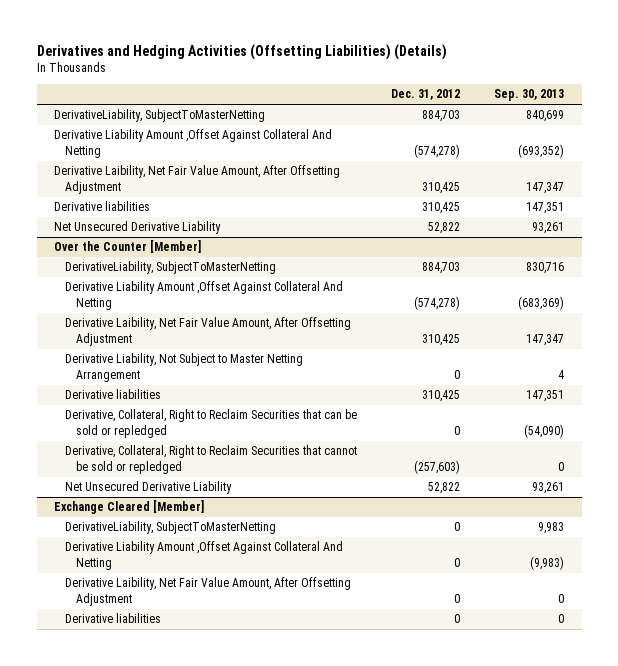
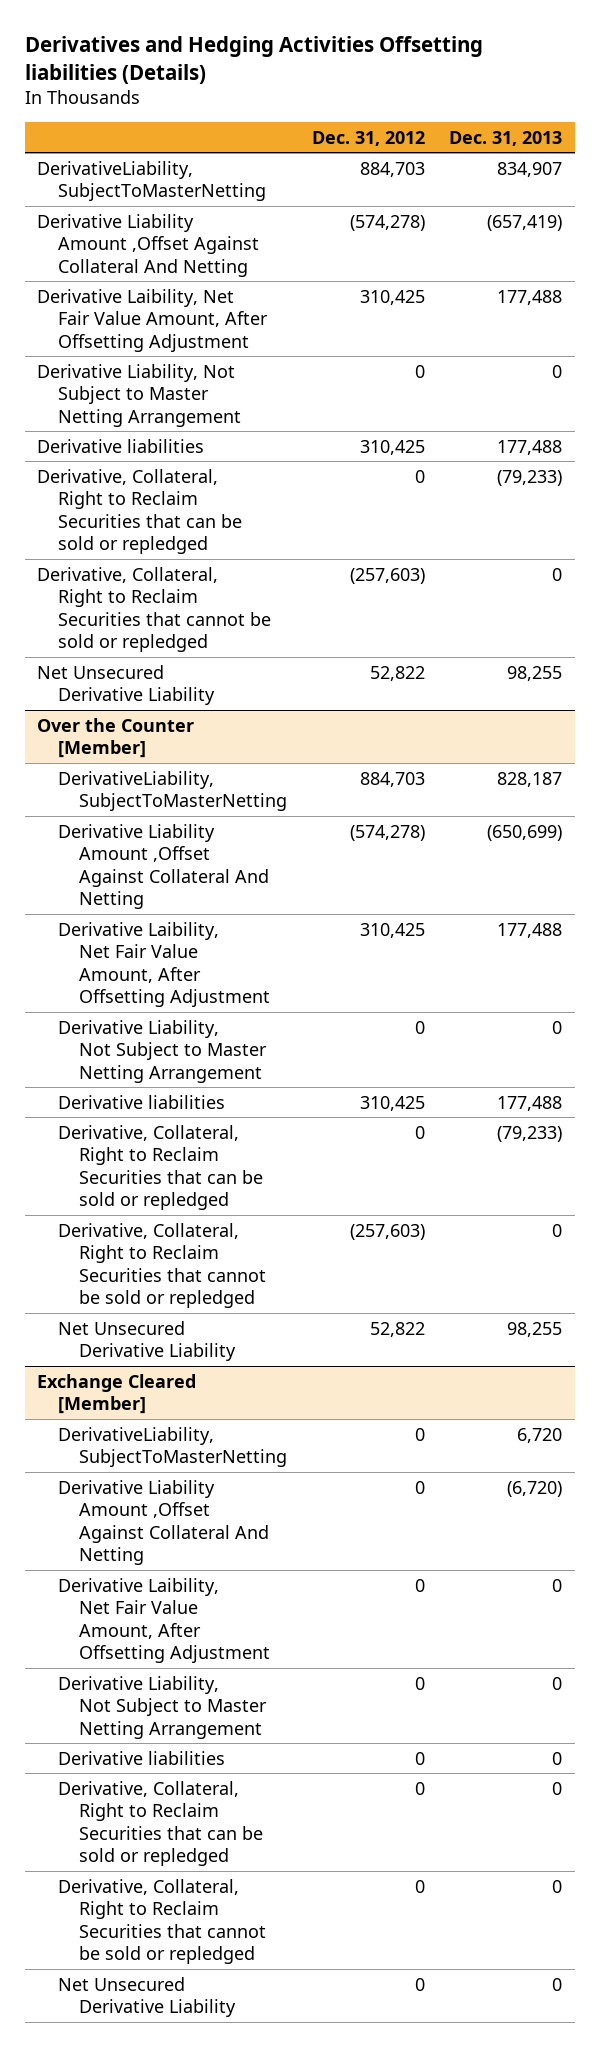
[36,43,447,60] Derivatives and Hedging Activities (Offsetting Liabilities) (Details) -> [24,36,483,84] Derivatives and Hedging Activities Offsetting liabilities (Details)
[494,89,565,102] Sep. 30, 2013 -> none
none -> [449,130,563,146] Dec. 31, 2013
none -> [36,363,241,427] Derivative Liability, Not Subject to Master Netting Arrangement
none -> [36,468,242,555] Derivative, Collateral, Right to Reclaim Securities that can be sold or repledged
none -> [36,566,271,653] Derivative, Collateral, Right to Reclaim Securities that cannot be sold or repledged
none -> [57,1675,267,1739] Derivative Liability, Not Subject to Master Netting Arrangement
none -> [57,1780,263,1867] Derivative, Collateral, Right to Reclaim Securities that can be sold or repledged
none -> [57,1878,266,1965] Derivative, Collateral, Right to Reclaim Securities that cannot be sold or repledged
none -> [57,1976,236,2018] Net Unsecured Derivative Liability

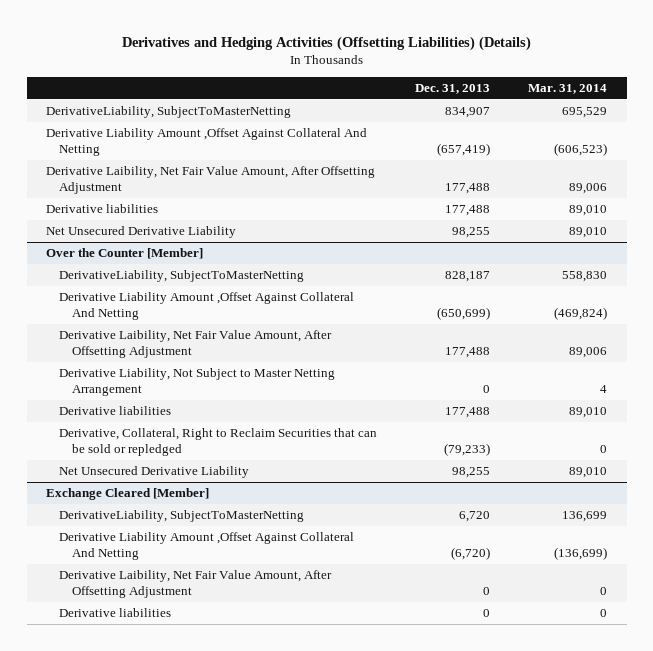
[24,36,483,84] Derivatives and Hedging Activities Offsetting liabilities (Details) -> [121,35,531,51] Derivatives and Hedging Activities (Offsetting Liabilities) (Details)
[311,130,425,146] Dec. 31, 2012 -> none
none -> [528,83,608,94] Mar. 31, 2014
[36,363,241,427] Derivative Liability, Not Subject to Master Netting Arrangement -> none
[36,468,242,555] Derivative, Collateral, Right to Reclaim Securities that can be sold or repledged -> none
[36,566,271,653] Derivative, Collateral, Right to Reclaim Securities that cannot be sold or repledged -> none
[57,1222,266,1309] Derivative, Collateral, Right to Reclaim Securities that cannot be sold or repledged -> none
[57,1675,267,1739] Derivative Liability, Not Subject to Master Netting Arrangement -> none
[57,1780,263,1867] Derivative, Collateral, Right to Reclaim Securities that can be sold or repledged -> none
[57,1878,266,1965] Derivative, Collateral, Right to Reclaim Securities that cannot be sold or repledged -> none
[57,1976,236,2018] Net Unsecured Derivative Liability -> none

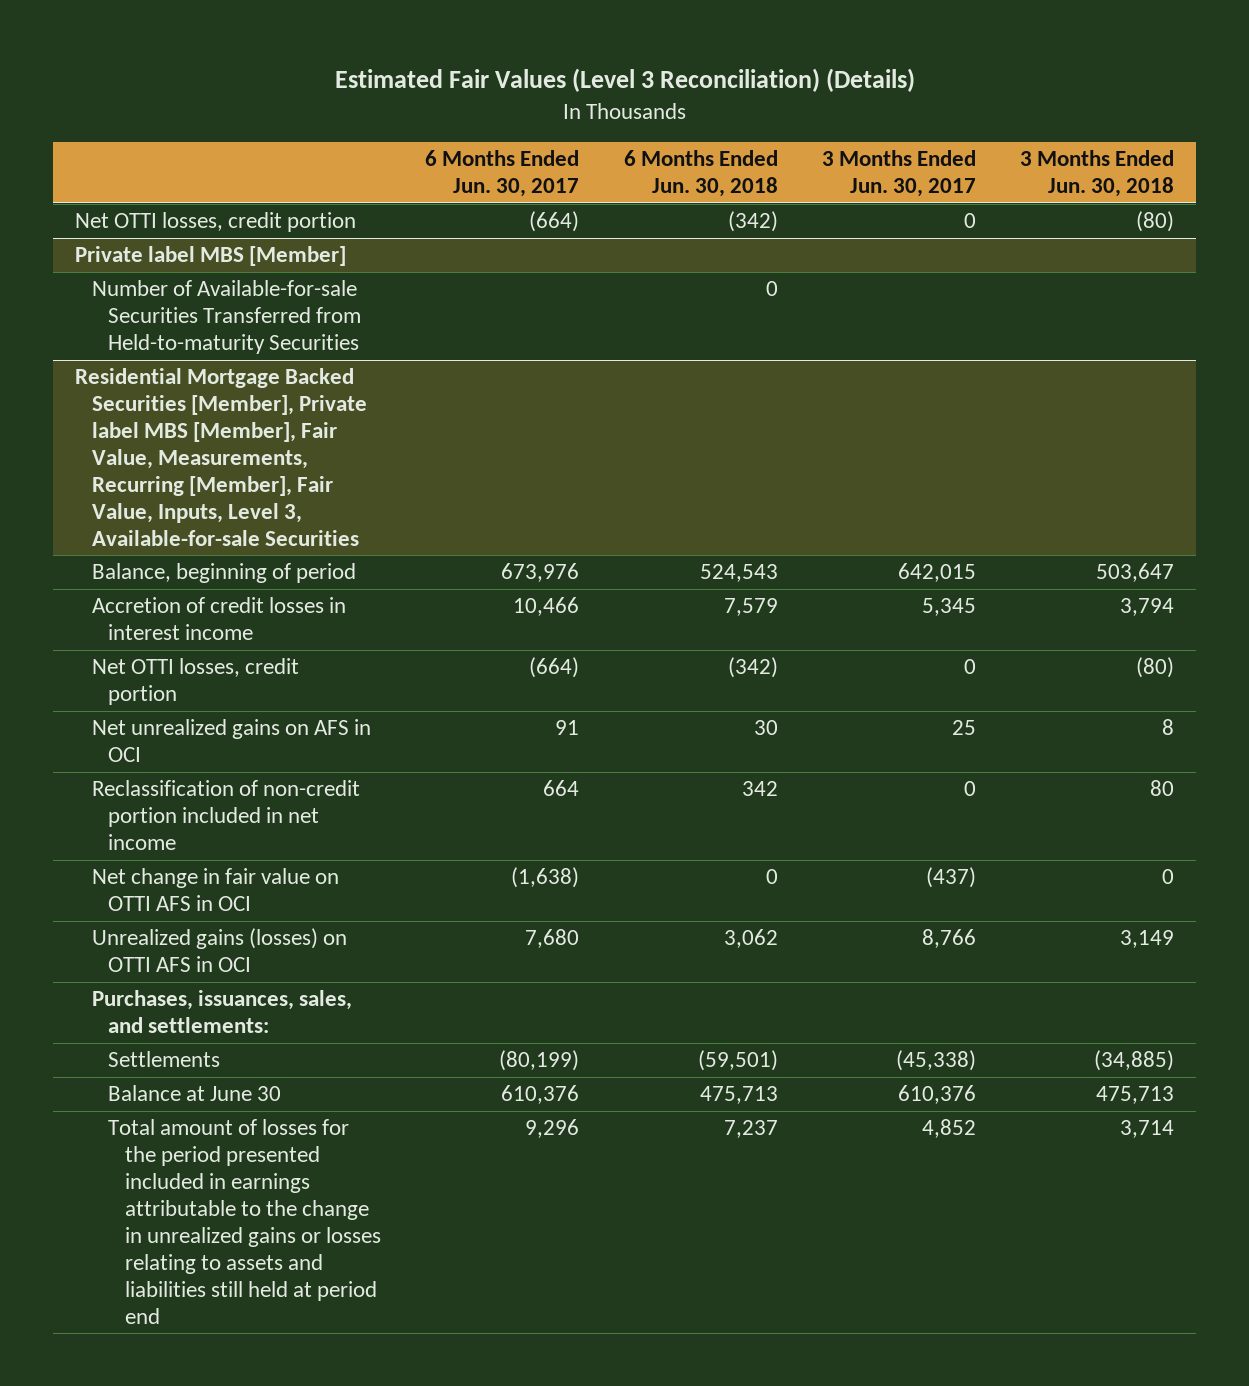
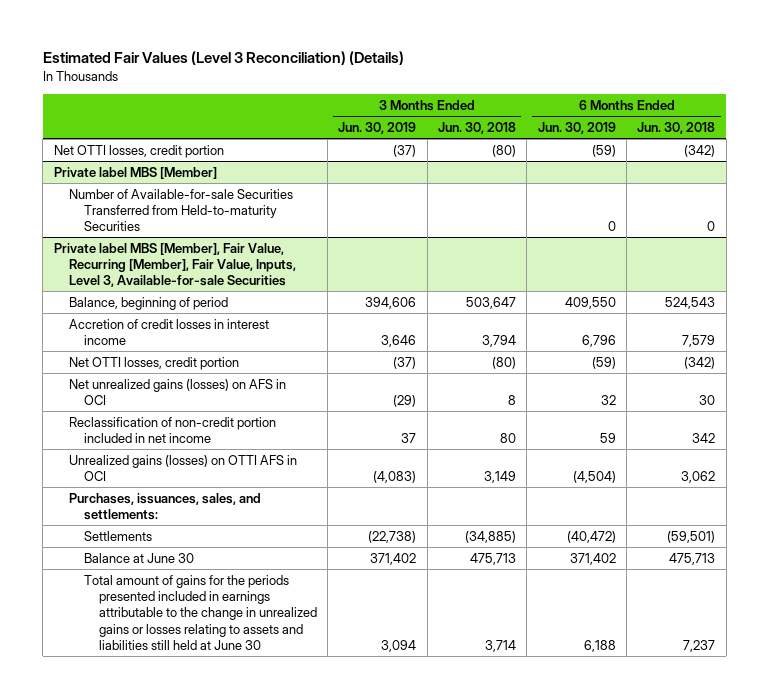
[425,150,580,198] 6 Months Ended Jun. 30, 2017 -> none
[821,150,976,198] 3 Months Ended Jun. 30, 2017 -> none
none -> [338,122,417,135] Jun. 30, 2019
none -> [537,122,616,135] Jun. 30, 2019
[75,368,367,547] Residential Mortgage Backed Securities [Member], Private label MBS [Member], Fair Value, Measurements, Recurring [Member], Fair Value, Inputs, Level 3, Available-for-sale Securities -> [53,242,296,288] Private label MBS [Member], Fair Value, Recurring [Member], Fair Value, Inputs, Level 3, Available-for-sale Securities
[91,719,371,763] Net unrealized gains on AFS in OCI -> [68,378,286,406] Net unrealized gains (losses) on AFS in OCI
[91,868,339,912] Net change in fair value on OTTI AFS in OCI -> none
[108,1119,382,1325] Total amount of losses for the period presented included in earnings attributable to the change in unrealized gains or losses relating to assets and liabilities still held at period end -> [83,574,317,650] Total amount of gains for the periods presented included in earnings attributable to the change in unrealized gains or losses relating to assets and liabilities still held at June 30

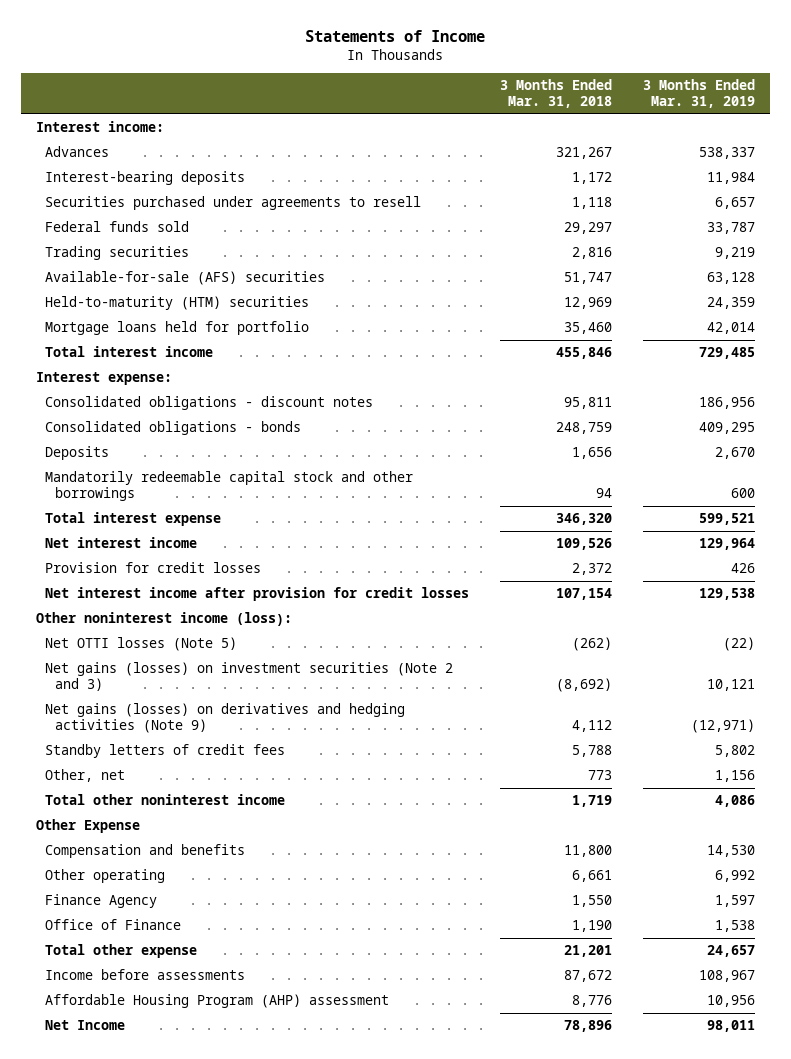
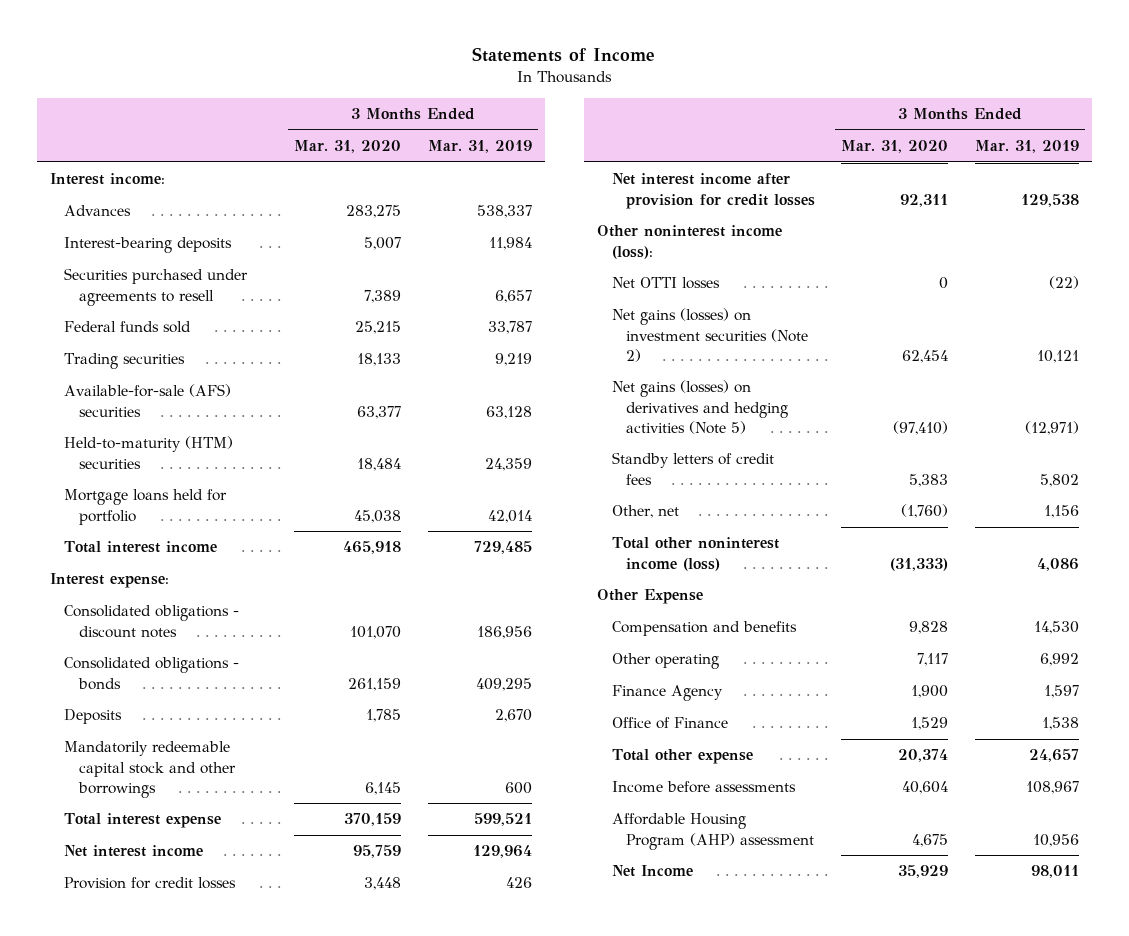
[500,79,613,109] 3 Months Ended Mar. 31, 2018 -> none
none -> [294,140,402,154] Mar. 31, 2020
[45,637,238,652] Net OTTI losses (Note 5) -> [611,277,720,290] Net OTTI losses
[45,662,454,691] Net gains (losses) on investment securities (Note 2 and 3) -> [611,308,809,362] Net gains (losses) on investment securities (Note 2)
[45,703,406,733] Net gains (losses) on derivatives and hedging activities (Note 9) -> [611,380,789,434] Net gains (losses) on derivatives and hedging activities (Note 5)
[45,794,286,806] Total other noninterest income -> [611,537,779,571] Total other noninterest income (loss)

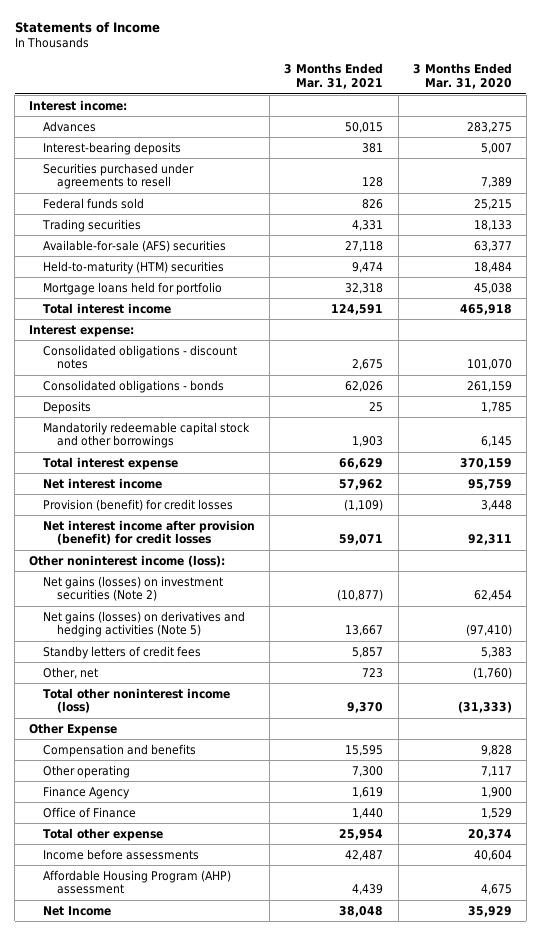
[427,140,532,154] Mar. 31, 2019 -> none
none -> [284,63,384,90] 3 Months Ended Mar. 31, 2021
[64,877,237,890] Provision for credit losses -> [43,498,234,511] Provision (benefit) for credit losses
[611,173,816,209] Net interest income after provision for credit losses -> [43,519,256,546] Net interest income after provision (benefit) for credit losses
[611,277,720,290] Net OTTI losses -> none

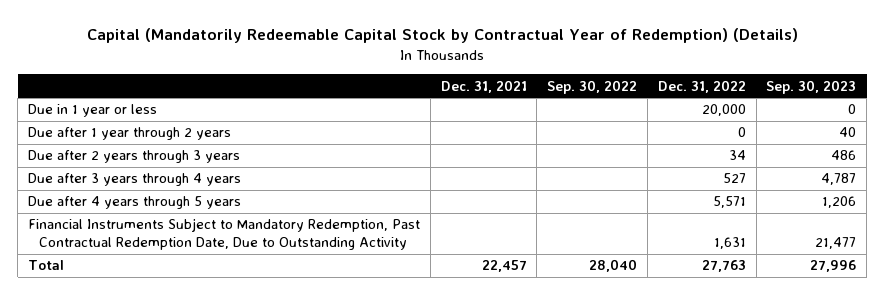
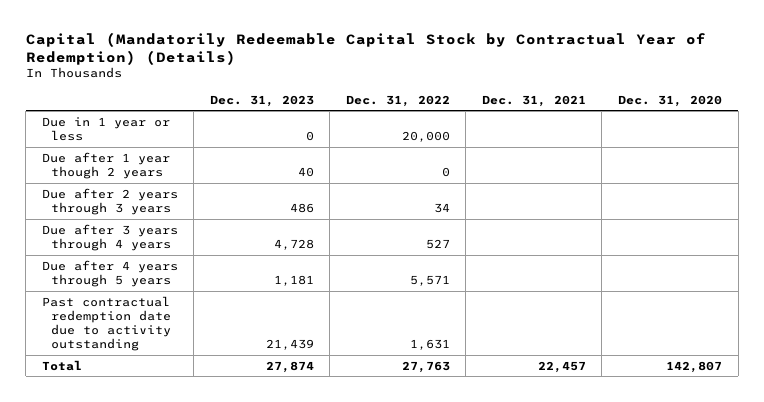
[547,79,638,94] Sep. 30, 2022 -> none
[766,79,857,94] Sep. 30, 2023 -> none
none -> [209,94,314,107] Dec. 31, 2023
none -> [617,94,722,107] Dec. 31, 2020
[28,127,232,141] Due after 1 year through 2 years -> [41,151,170,180] Due after 1 year though 2 years
[28,218,421,251] Financial Instruments Subject to Mandatory Redemption, Past Contractual Redemption Date, Due to Outstanding Activity -> [41,295,171,352] Past contractual redemption date due to activity outstanding

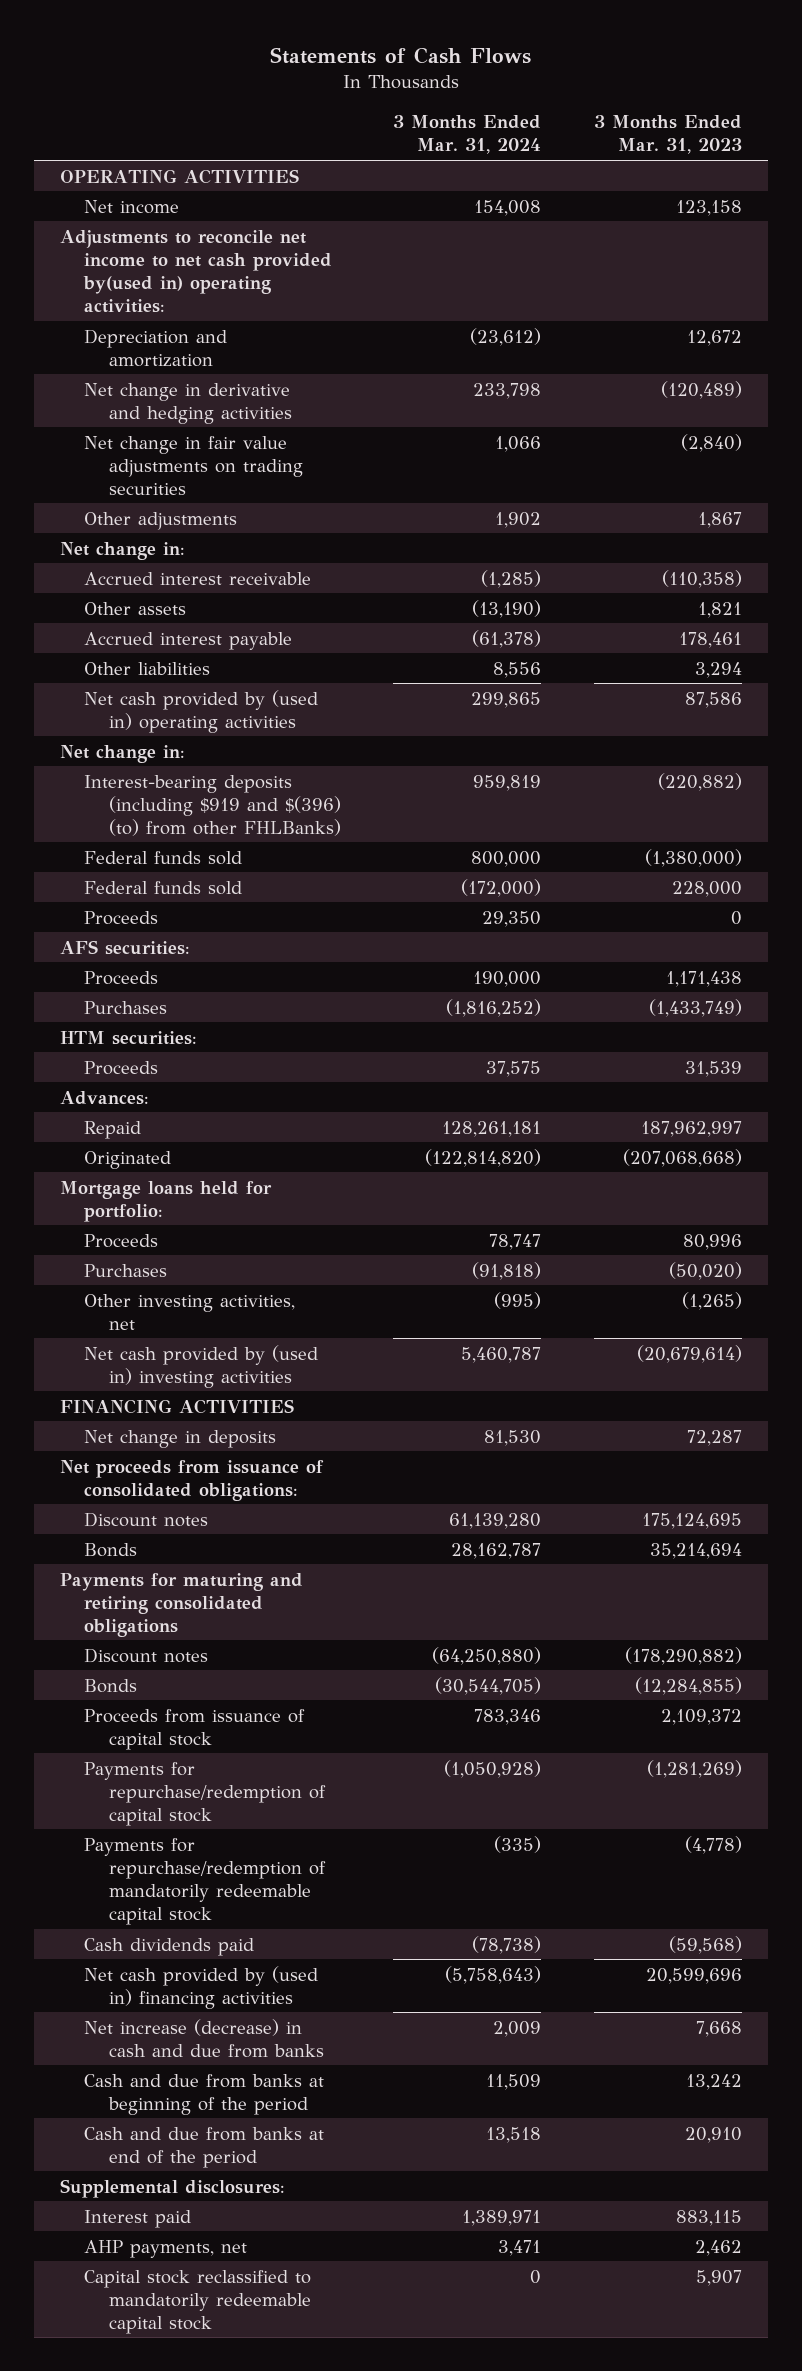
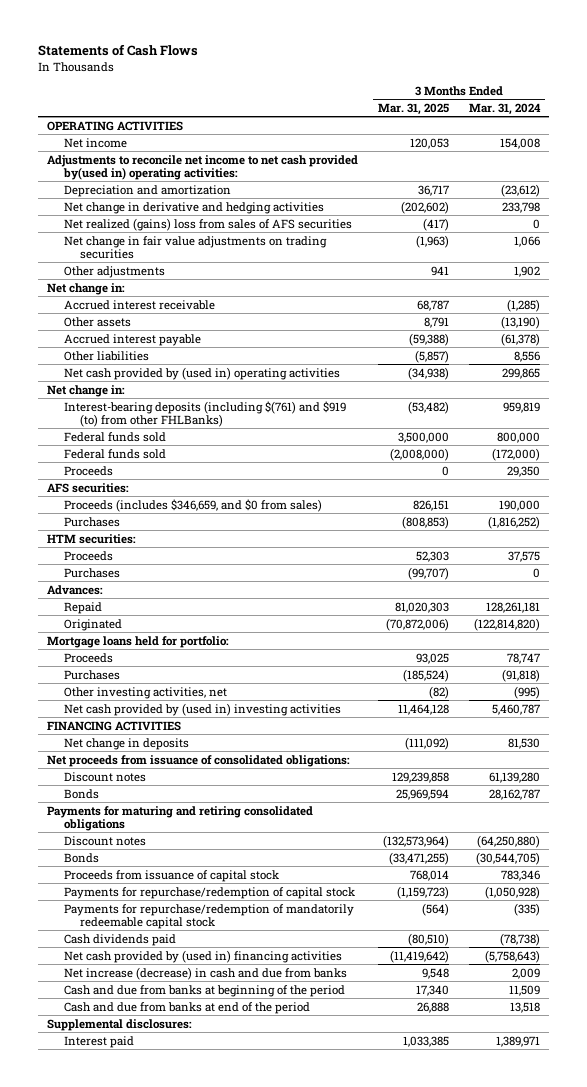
[593,115,742,155] 3 Months Ended Mar. 31, 2023 -> none
none -> [378,102,450,115] Mar. 31, 2025
none -> [63,217,352,231] Net realized (gains) loss from sales of AFS securities
[84,774,341,836] Interest-bearing deposits (including $919 and $(396) (to) from other FHLBanks) -> [63,400,346,427] Interest-bearing deposits (including $(761) and $919 (to) from other FHLBanks)
[84,970,159,985] Proceeds -> [63,498,322,512] Proceeds (includes $346,659, and $0 from sales)
none -> [63,567,120,578] Purchases
[84,2239,248,2258] AHP payments, net -> none
[84,2269,312,2334] Capital stock reclassified to mandatorily redeemable capital stock -> none

